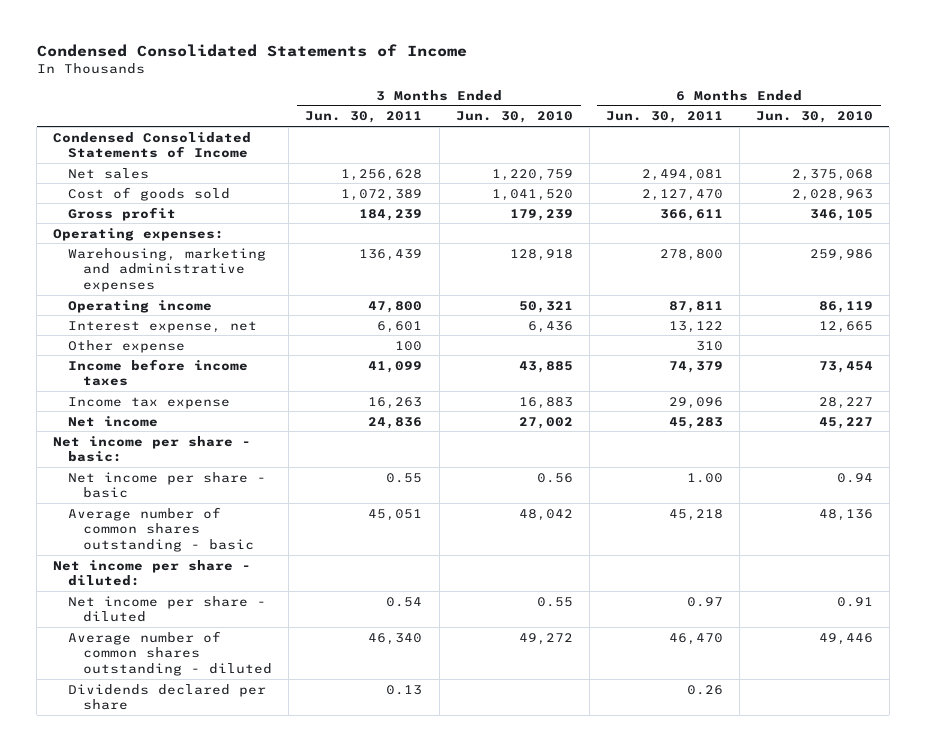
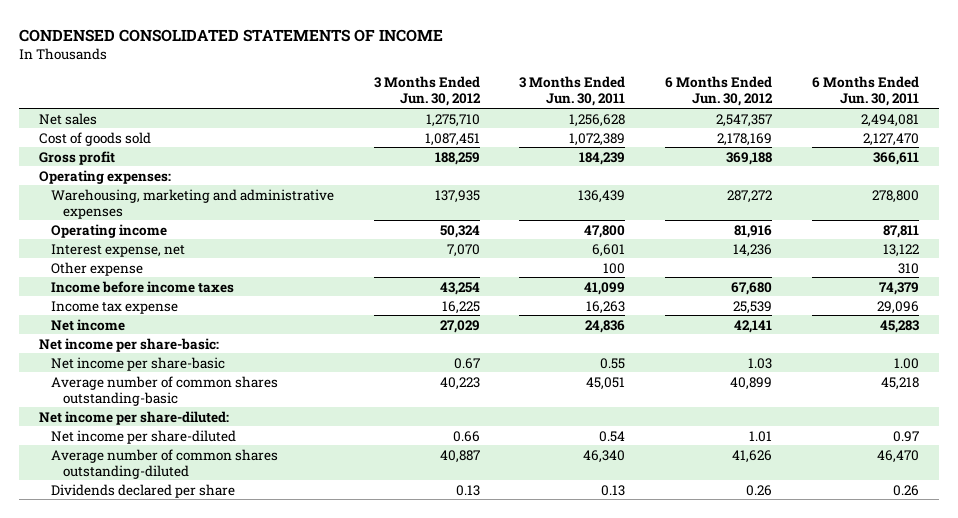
[36,44,467,58] Condensed Consolidated Statements of Income -> [19,28,444,42] CONDENSED CONSOLIDATED STATEMENTS OF INCOME
[455,111,573,124] Jun. 30, 2010 -> none
[755,111,873,124] Jun. 30, 2010 -> none
none -> [373,76,481,107] 3 Months Ended Jun. 30, 2012
none -> [665,76,774,107] 6 Months Ended Jun. 30, 2012
[53,131,252,159] Condensed Consolidated Statements of Income -> none
[53,435,252,463] Net income per share - basic: -> [39,337,220,352] Net income per share-basic:
[68,471,267,499] Net income per share - basic -> [51,356,226,371] Net income per share-basic
[68,506,255,553] Average number of common shares outstanding - basic -> [51,375,279,406] Average number of common shares outstanding-basic
[53,559,252,587] Net income per share - diluted: -> [39,410,230,425] Net income per share-diluted:
[68,595,267,623] Net income per share - diluted -> [51,429,237,444] Net income per share-diluted
[68,630,273,677] Average number of common shares outstanding - diluted -> [51,448,279,479] Average number of common shares outstanding-diluted

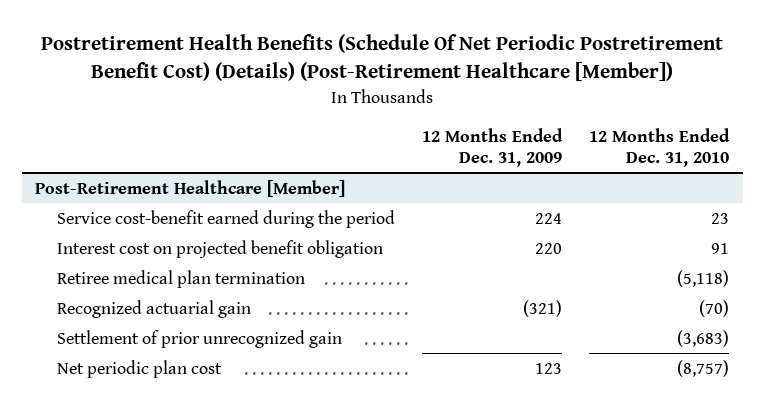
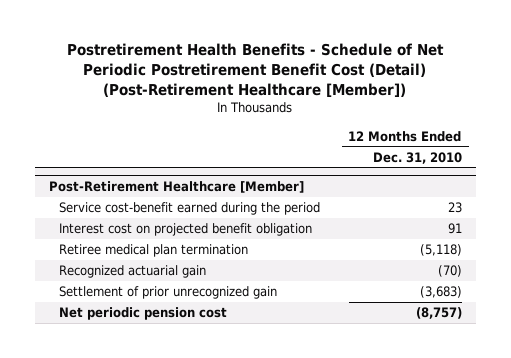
[41,34,724,82] Postretirement Health Benefits (Schedule Of Net Periodic Postretirement Benefit Cost) (Details) (Post-Retirement Healthcare [Member]) -> [67,42,445,97] Postretirement Health Benefits - Schedule of Net Periodic Postretirement Benefit Cost (Detail) (Post-Retirement Healthcare [Member])
[422,127,564,167] 12 Months Ended Dec. 31, 2009 -> none
[56,359,222,378] Net periodic plan cost -> [58,307,227,321] Net periodic pension cost

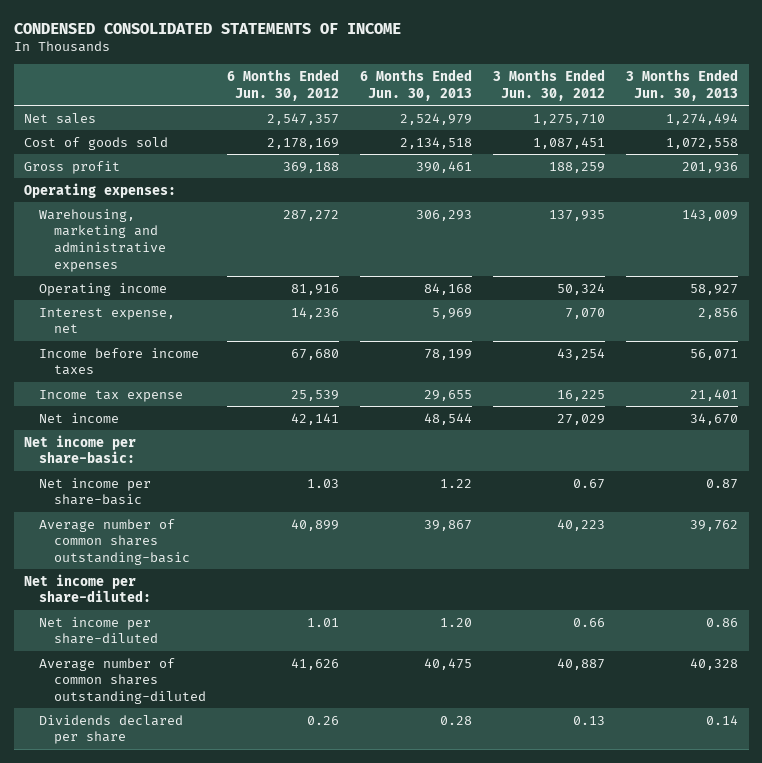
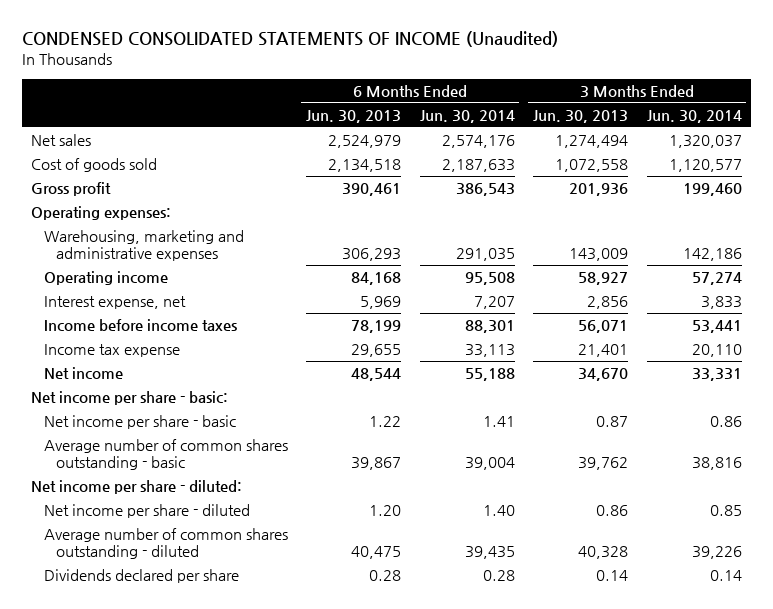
[13,22,401,34] CONDENSED CONSOLIDATED STATEMENTS OF INCOME -> [21,31,558,48] CONDENSED CONSOLIDATED STATEMENTS OF INCOME (Unaudited)
[226,69,339,101] 6 Months Ended Jun. 30, 2012 -> none
[493,69,606,101] 3 Months Ended Jun. 30, 2012 -> none
none -> [419,109,515,123] Jun. 30, 2014
none -> [646,109,742,123] Jun. 30, 2014
[24,434,137,464] Net income per share-basic: -> [30,391,228,406] Net income per share - basic:
[39,477,152,506] Net income per share-basic -> [43,415,236,430] Net income per share - basic
[39,518,190,565] Average number of common shares outstanding-basic -> [43,439,288,471] Average number of common shares outstanding - basic
[24,573,152,603] Net income per share-diluted: -> [30,480,242,495] Net income per share - diluted:
[39,616,158,645] Net income per share-diluted -> [43,504,250,519] Net income per share - diluted
[39,657,206,704] Average number of common shares outstanding-diluted -> [43,528,288,560] Average number of common shares outstanding - diluted

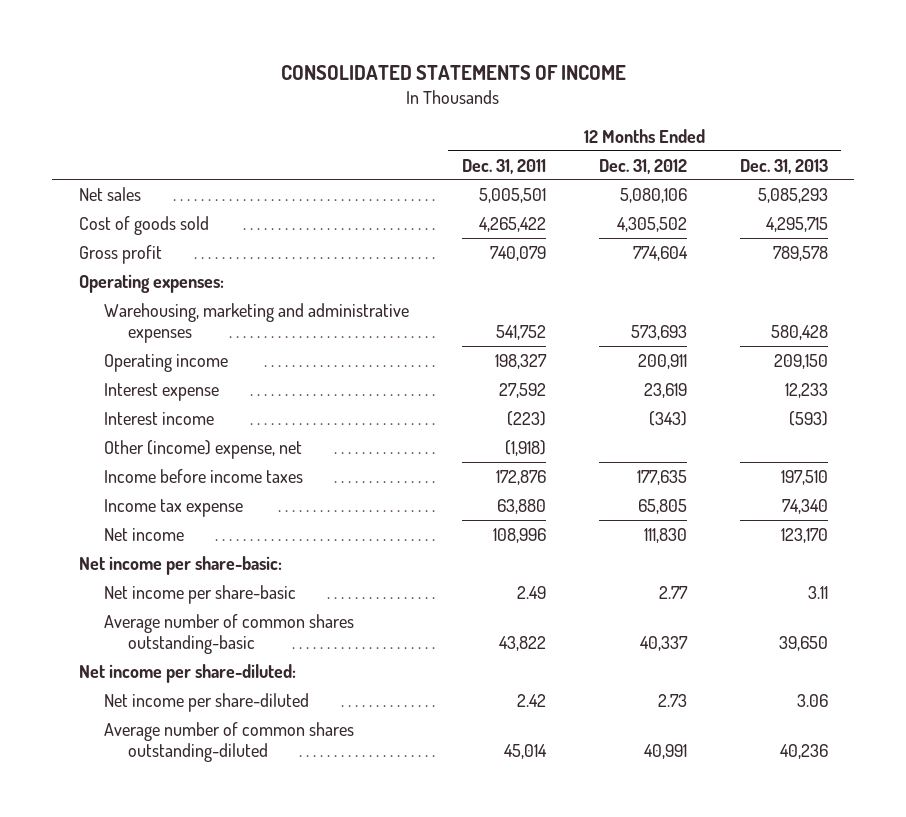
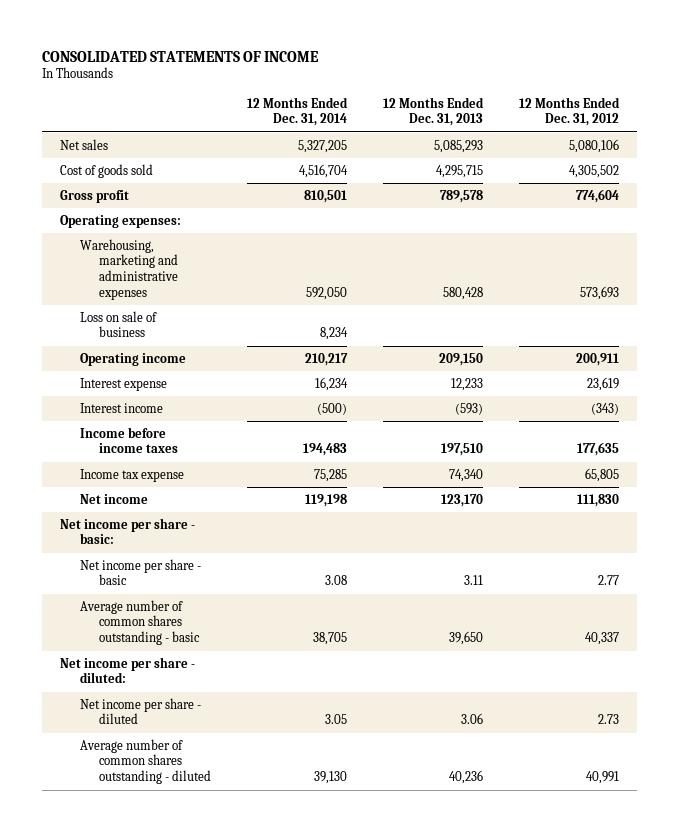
[461,158,546,174] Dec. 31, 2011 -> none
none -> [246,96,348,127] 12 Months Ended Dec. 31, 2014
none -> [79,310,157,338] Loss on sale of business
[103,439,302,459] Other (income) expense, net -> none
[78,555,282,575] Net income per share-basic: -> [60,517,196,545] Net income per share - basic:
[103,584,296,604] Net income per share-basic -> [79,558,201,586] Net income per share - basic
[103,613,354,654] Average number of common shares outstanding-basic -> [79,599,200,646] Average number of common shares outstanding - basic
[78,663,296,683] Net income per share-diluted: -> [60,656,196,684] Net income per share - diluted:
[103,692,309,712] Net income per share-diluted -> [79,697,201,725] Net income per share - diluted
[103,721,354,762] Average number of common shares outstanding-diluted -> [79,738,211,785] Average number of common shares outstanding - diluted

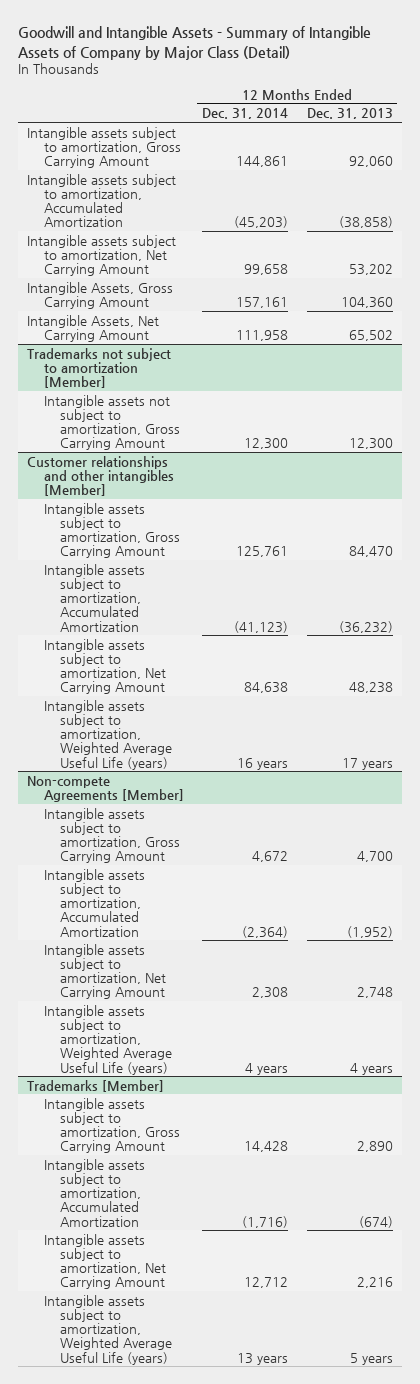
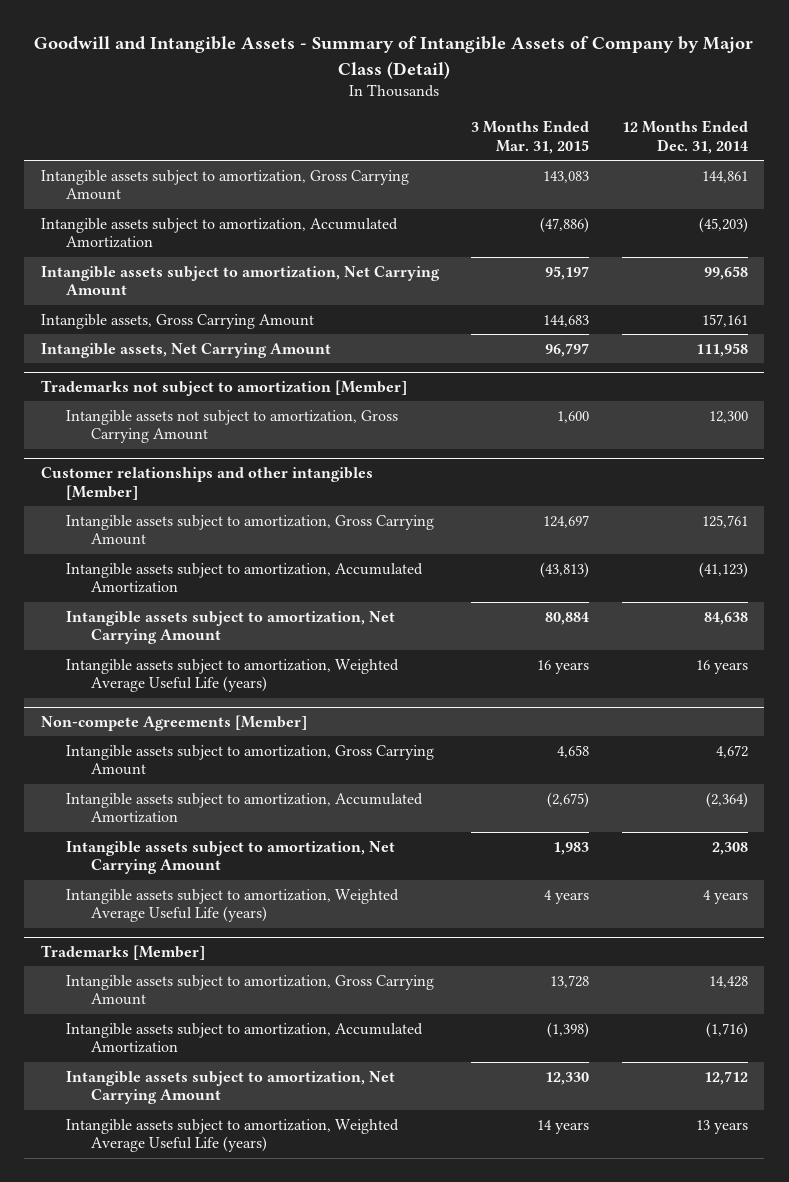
[306,108,393,120] Dec. 31, 2013 -> none
none -> [471,120,590,155] 3 Months Ended Mar. 31, 2015
[27,281,174,309] Intangible Assets, Gross Carrying Amount -> [40,313,314,329] Intangible assets, Gross Carrying Amount
[27,314,160,342] Intangible Assets, Net Carrying Amount -> [40,342,331,358] Intangible assets, Net Carrying Amount

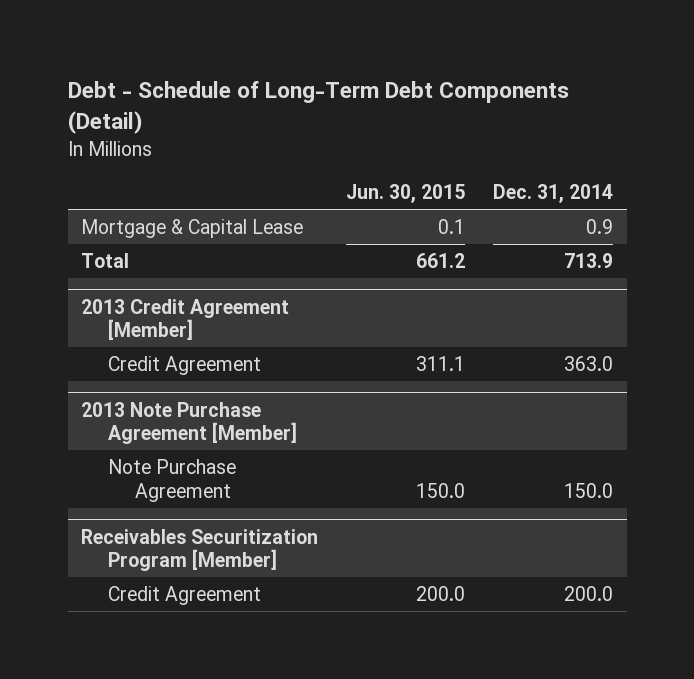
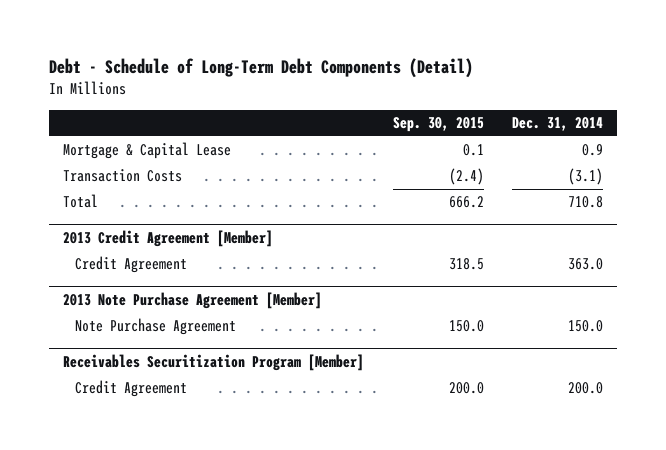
[346,184,466,204] Jun. 30, 2015 -> none
none -> [392,117,484,133] Sep. 30, 2015
none -> [63,169,183,183] Transaction Costs
[563,252,613,268] 713.9 -> [568,196,604,209] 710.8

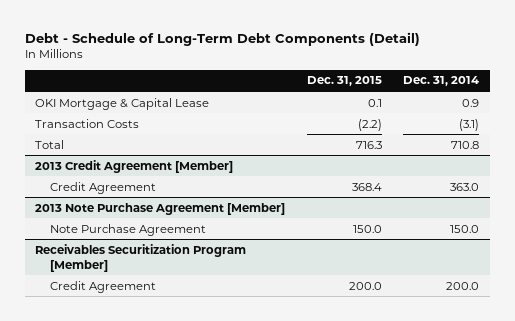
[392,117,484,133] Sep. 30, 2015 -> none
none -> [306,76,382,87] Dec. 31, 2015
[63,142,232,160] Mortgage & Capital Lease -> [35,97,210,110] OKI Mortgage & Capital Lease

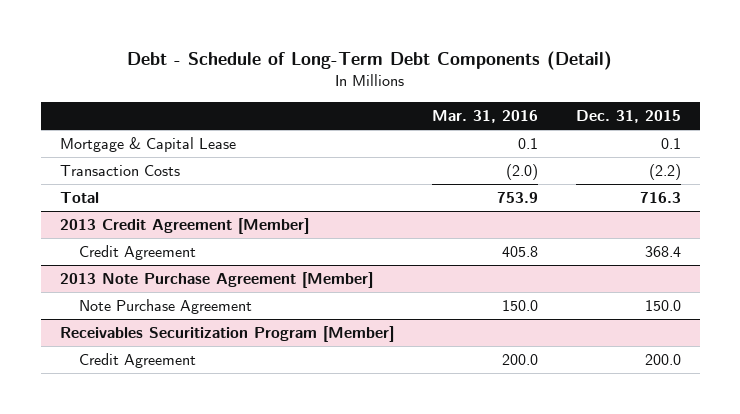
[403,76,480,87] Dec. 31, 2014 -> none
none -> [431,109,538,123] Mar. 31, 2016
[35,97,210,110] OKI Mortgage & Capital Lease -> [59,137,236,153] Mortgage & Capital Lease

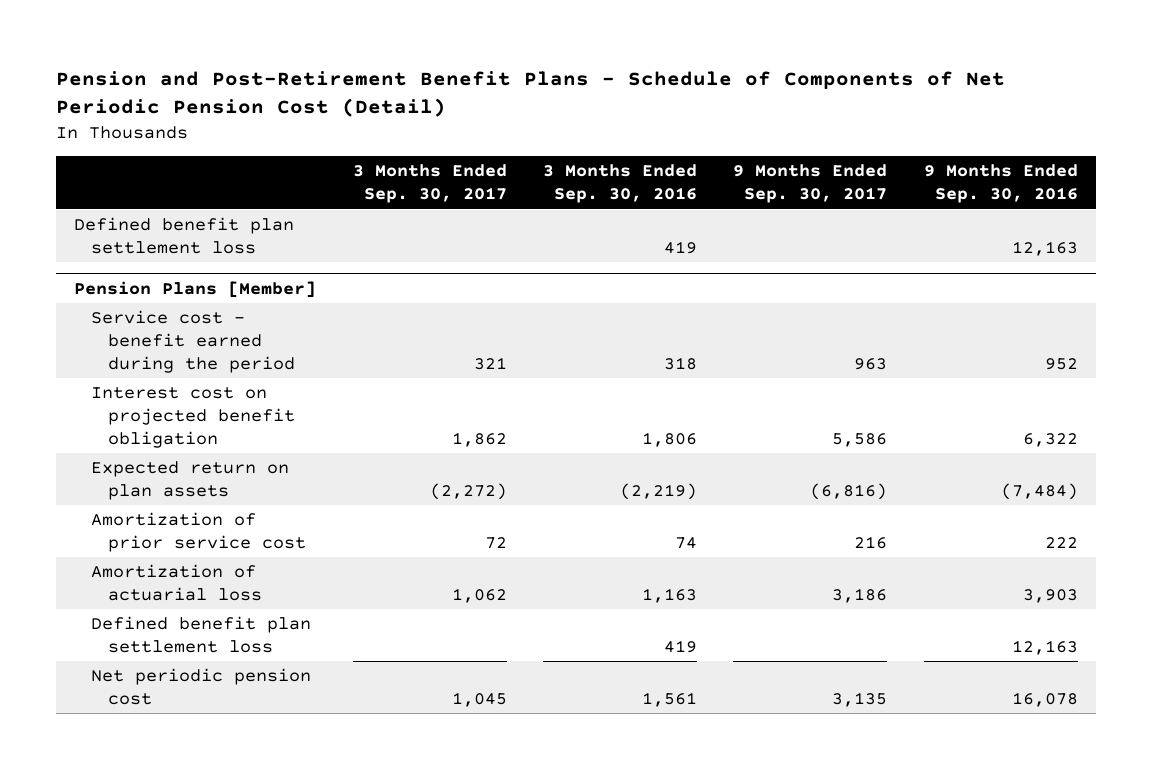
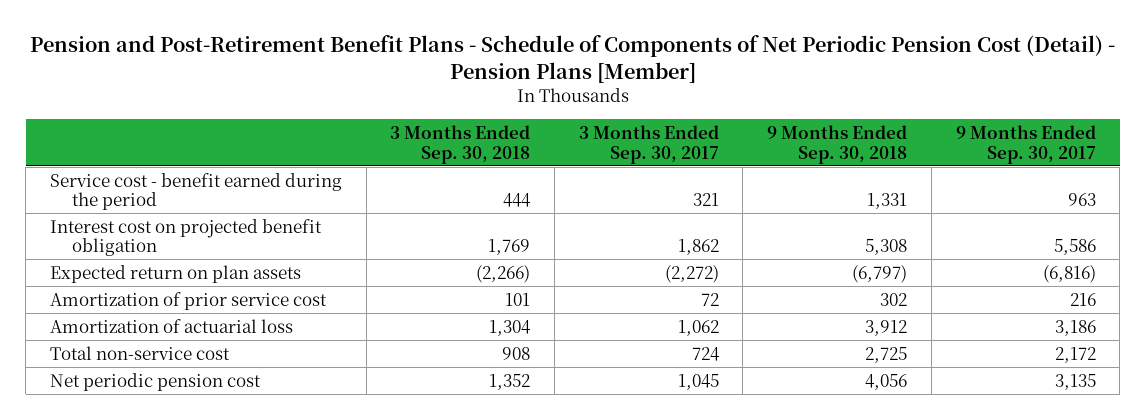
[55,70,1005,118] Pension and Post-Retirement Benefit Plans - Schedule of Components of Net Periodic Pension Cost (Detail) -> [29,35,1115,84] Pension and Post-Retirement Benefit Plans - Schedule of Components of Net Periodic Pension Cost (Detail) - Pension Plans [Member]
[543,164,698,204] 3 Months Ended Sep. 30, 2016 -> none
[923,164,1078,204] 9 Months Ended Sep. 30, 2016 -> none
none -> [390,124,531,164] 3 Months Ended Sep. 30, 2018
none -> [767,124,908,164] 9 Months Ended Sep. 30, 2018
[74,216,295,255] Defined benefit plan settlement loss -> none
[74,280,317,298] Pension Plans [Member] -> none
[90,615,311,654] Defined benefit plan settlement loss -> none
none -> [49,345,230,360] Total non-service cost

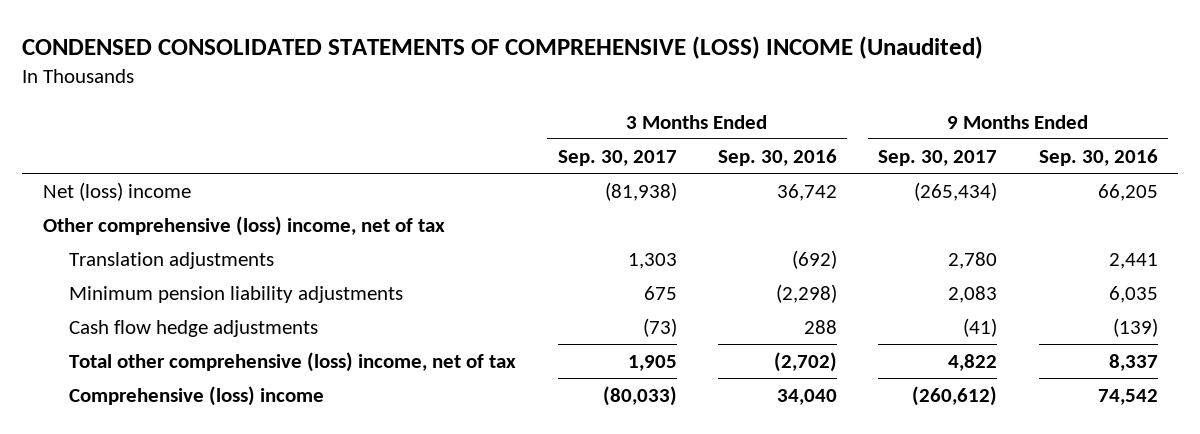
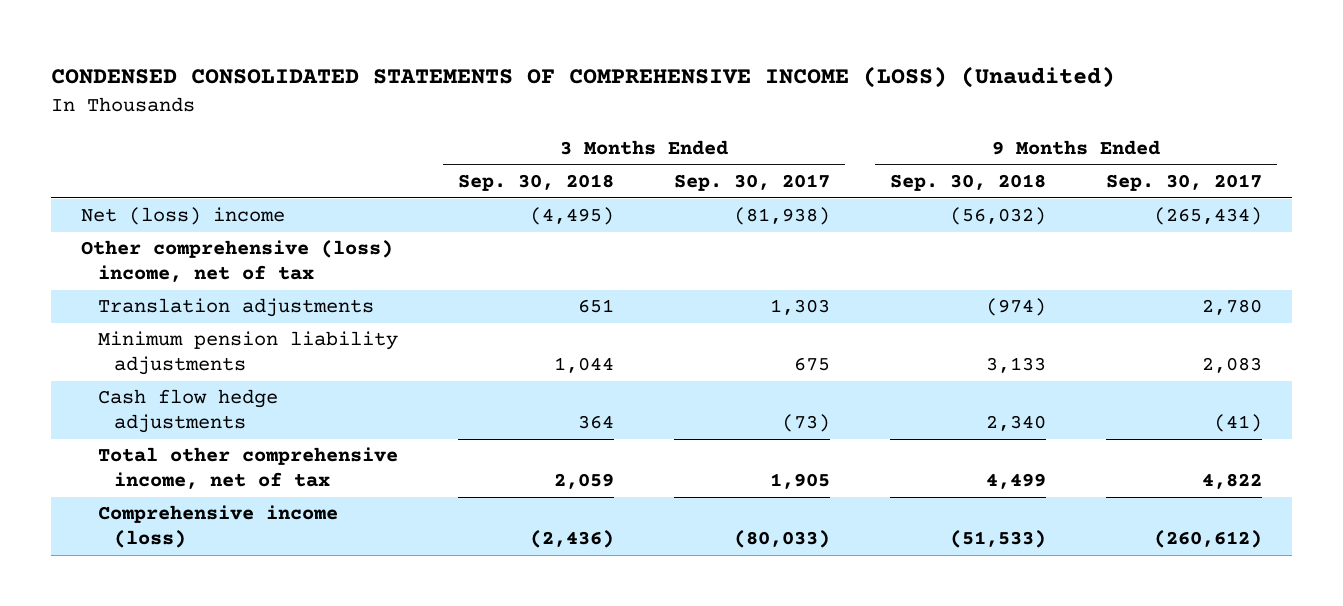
[21,35,983,59] CONDENSED CONSOLIDATED STATEMENTS OF COMPREHENSIVE (LOSS) INCOME (Unaudited) -> [51,66,1116,89] CONDENSED CONSOLIDATED STATEMENTS OF COMPREHENSIVE INCOME (LOSS) (Unaudited)
[717,149,837,167] Sep. 30, 2016 -> none
[1038,149,1158,167] Sep. 30, 2016 -> none
none -> [457,174,614,192] Sep. 30, 2018
none -> [889,174,1046,192] Sep. 30, 2018
[69,352,517,373] Total other comprehensive (loss) income, net of tax -> [97,447,398,490] Total other comprehensive income, net of tax
[69,386,325,407] Comprehensive (loss) income -> [97,505,338,549] Comprehensive income (loss)

